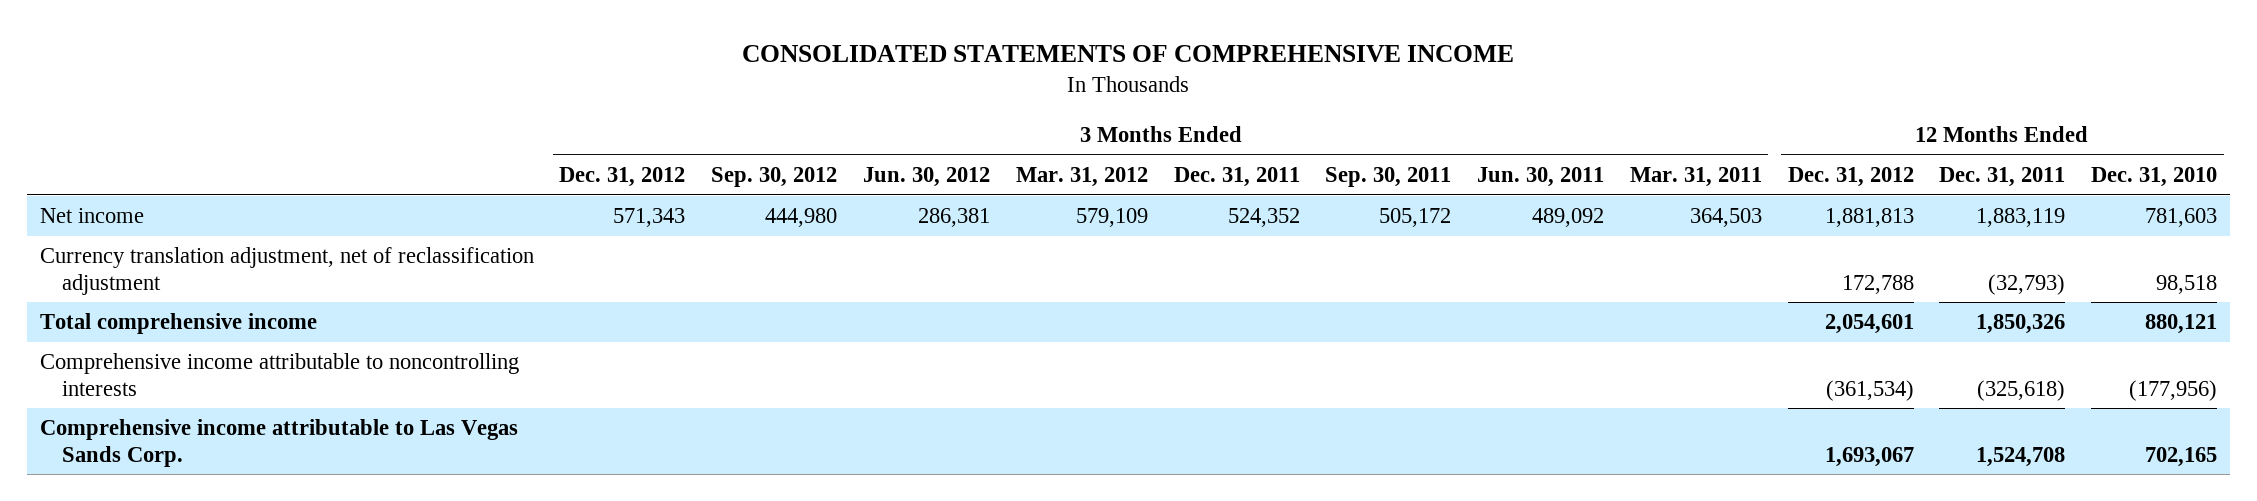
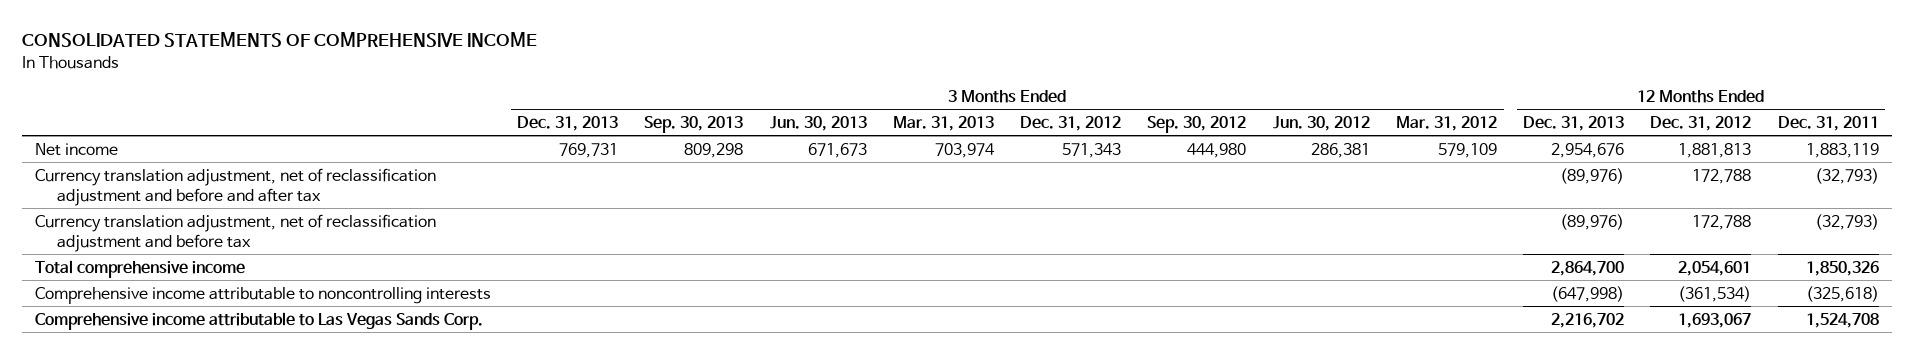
[1173,166,1300,187] Dec. 31, 2011 -> none
[1325,166,1452,187] Sep. 30, 2011 -> none
[1477,166,1605,187] Jun. 30, 2011 -> none
[1629,166,1762,187] Mar. 31, 2011 -> none
[2091,166,2218,187] Dec. 31, 2010 -> none
none -> [517,116,619,132] Dec. 31, 2013
none -> [644,116,744,134] Sep. 30, 2013
none -> [769,116,867,132] Jun. 30, 2013
none -> [892,116,994,132] Mar. 31, 2013
none -> [1523,116,1625,132] Dec. 31, 2013
[39,247,534,295] Currency translation adjustment, net of reclassification adjustment -> [34,167,436,207] Currency translation adjustment, net of reclassification adjustment and before and after tax
none -> [34,213,436,253] Currency translation adjustment, net of reclassification adjustment and before tax

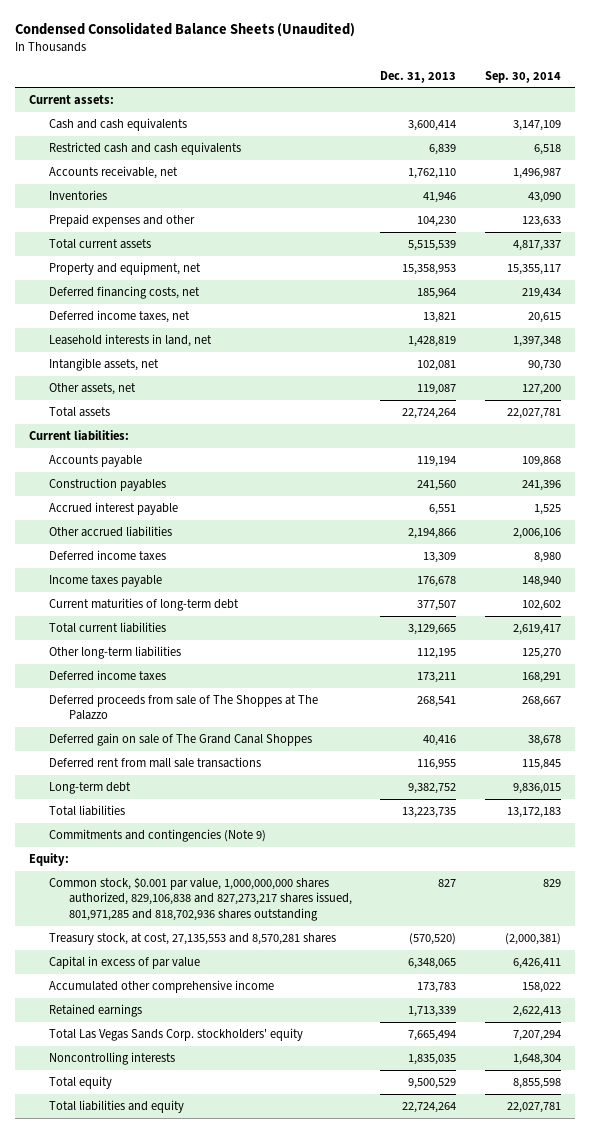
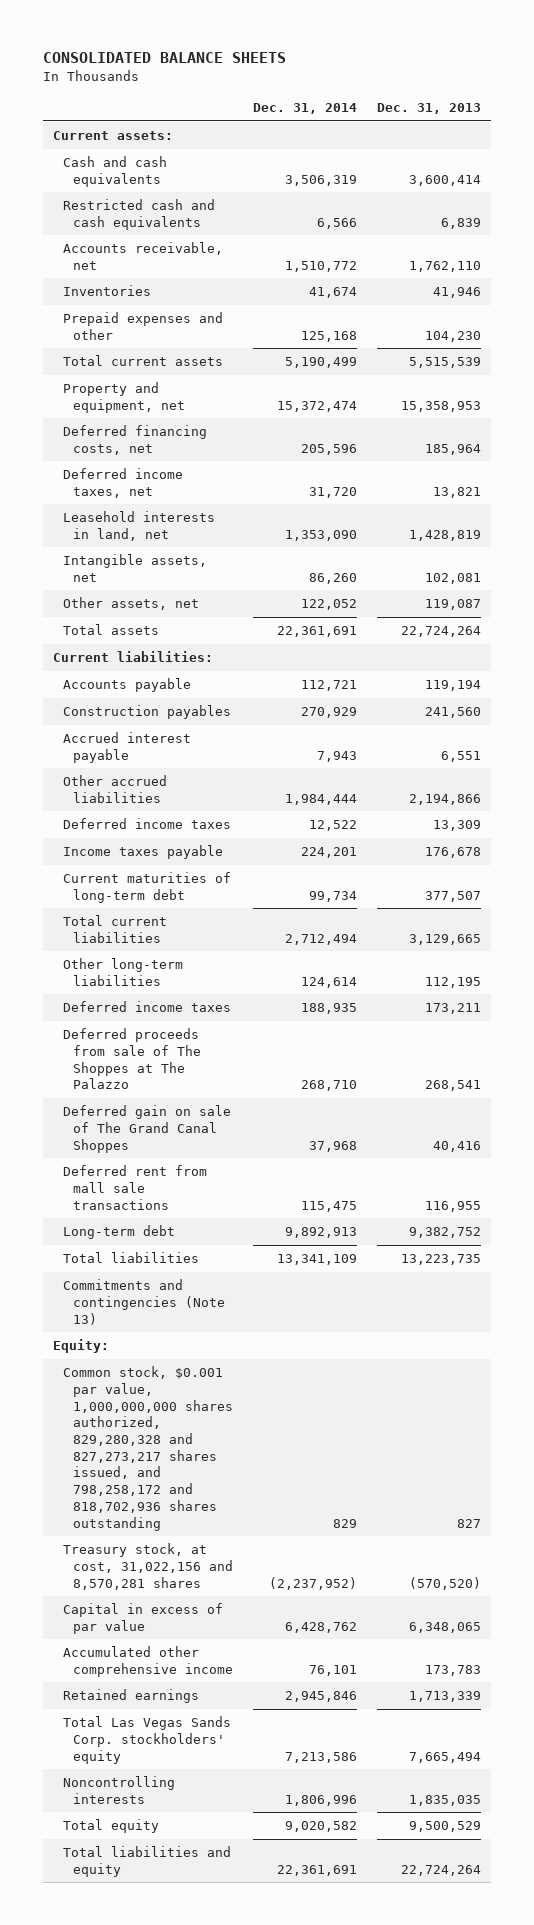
[14,22,355,38] Condensed Consolidated Balance Sheets (Unaudited) -> [42,51,286,63] CONSOLIDATED BALANCE SHEETS
[484,70,561,83] Sep. 30, 2014 -> none
none -> [253,102,358,114] Dec. 31, 2014
[48,828,266,842] Commitments and contingencies (Note 9) -> [62,1279,226,1325] Commitments and contingencies (Note 13)
[48,876,352,921] Common stock, $0.001 par value, 1,000,000,000 shares authorized, 829,106,838 and 827,273,217 shares issued, 801,971,285 and 818,702,936 shares outstanding -> [62,1366,234,1531] Common stock, $0.001 par value, 1,000,000,000 shares authorized, 829,280,328 and 827,273,217 shares issued, and 798,258,172 and 818,702,936 shares outstanding
[48,932,336,945] Treasury stock, at cost, 27,135,553 and 8,570,281 shares -> [62,1543,234,1590] Treasury stock, at cost, 31,022,156 and 8,570,281 shares

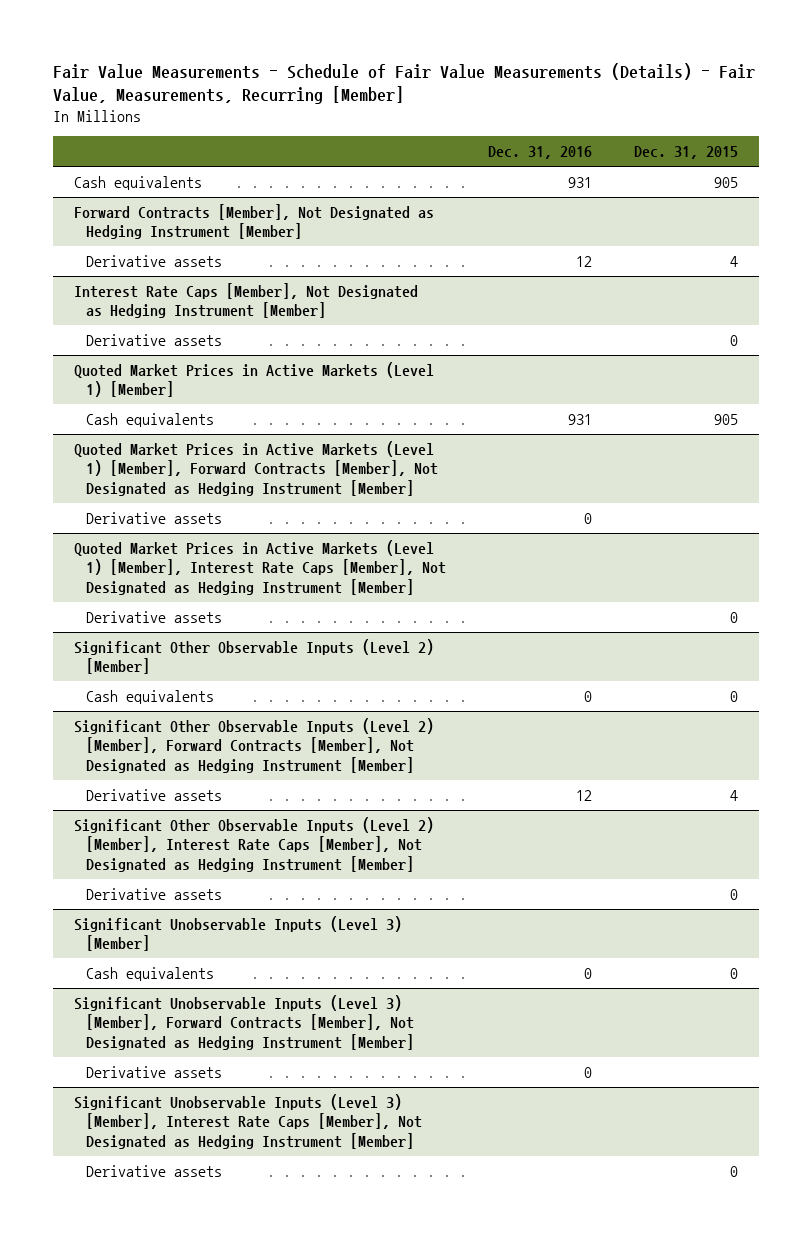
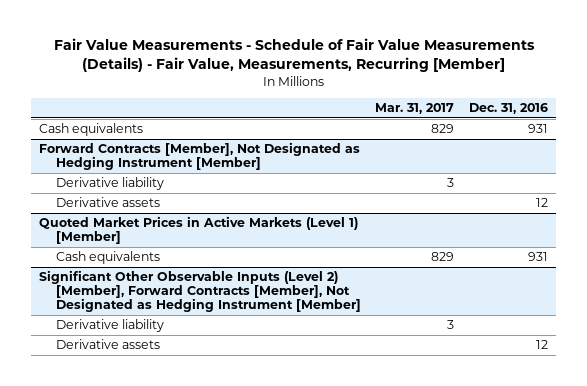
[634,146,739,160] Dec. 31, 2015 -> none
none -> [375,103,455,115] Mar. 31, 2017
none -> [55,177,164,191] Derivative liability
[73,282,418,319] Interest Rate Caps [Member], Not Designated as Hedging Instrument [Member] -> none
[86,333,223,346] Derivative assets -> none
[73,440,439,496] Quoted Market Prices in Active Markets (Level 1) [Member], Forward Contracts [Member], Not Designated as Hedging Instrument [Member] -> none
[86,511,223,524] Derivative assets -> none
[73,539,447,595] Quoted Market Prices in Active Markets (Level 1) [Member], Interest Rate Caps [Member], Not Designated as Hedging Instrument [Member] -> none
[86,610,223,623] Derivative assets -> none
[73,638,434,675] Significant Other Observable Inputs (Level 2) [Member] -> none
[86,689,215,704] Cash equivalents -> none
none -> [55,319,164,333] Derivative liability
[73,816,434,872] Significant Other Observable Inputs (Level 2) [Member], Interest Rate Caps [Member], Not Designated as Hedging Instrument [Member] -> none
[86,887,223,900] Derivative assets -> none
[73,915,402,952] Significant Unobservable Inputs (Level 3) [Member] -> none
[86,966,215,981] Cash equivalents -> none
[73,994,415,1050] Significant Unobservable Inputs (Level 3) [Member], Forward Contracts [Member], Not Designated as Hedging Instrument [Member] -> none
[86,1065,223,1078] Derivative assets -> none
[73,1093,423,1149] Significant Unobservable Inputs (Level 3) [Member], Interest Rate Caps [Member], Not Designated as Hedging Instrument [Member] -> none
[86,1164,223,1177] Derivative assets -> none

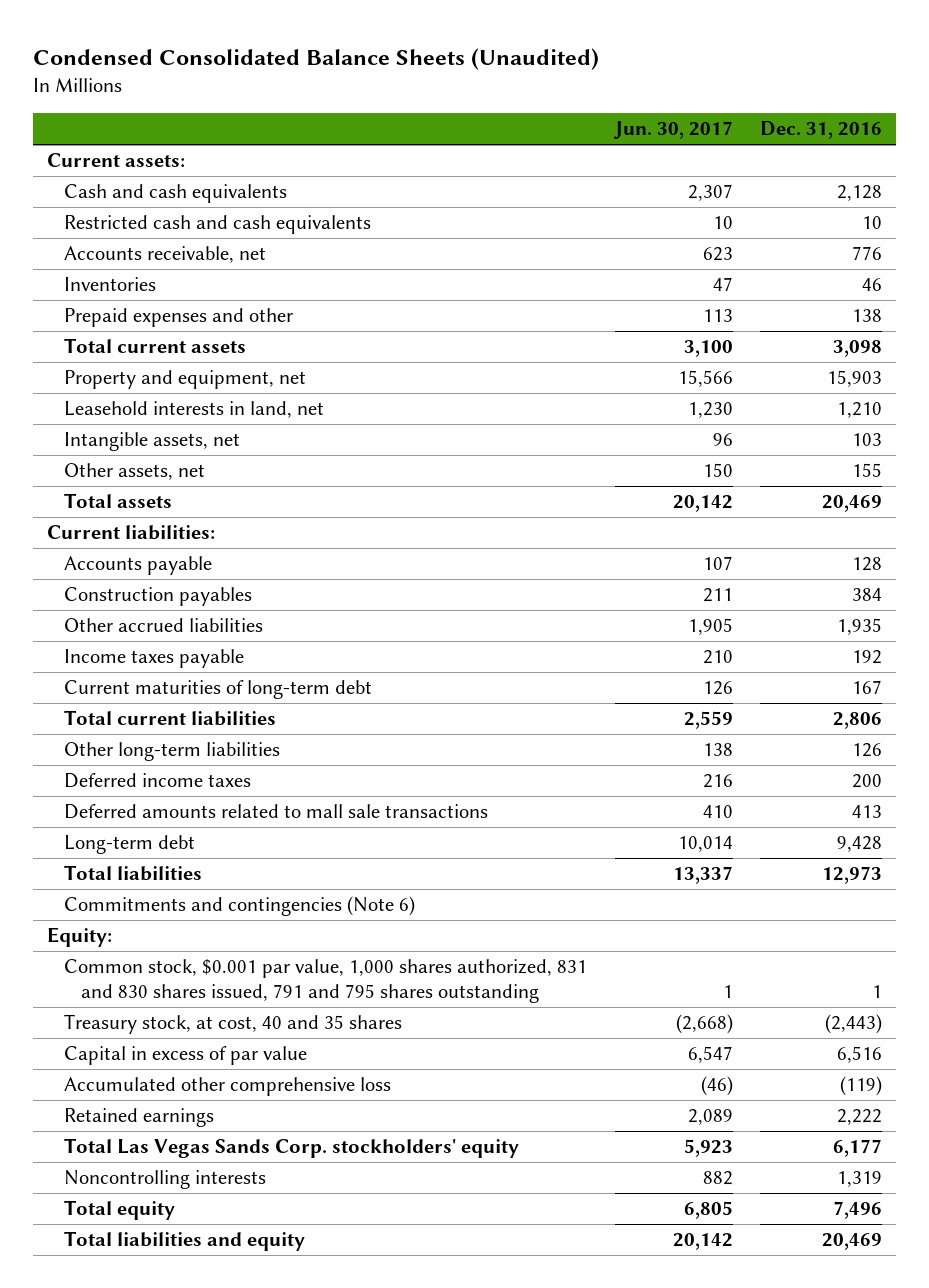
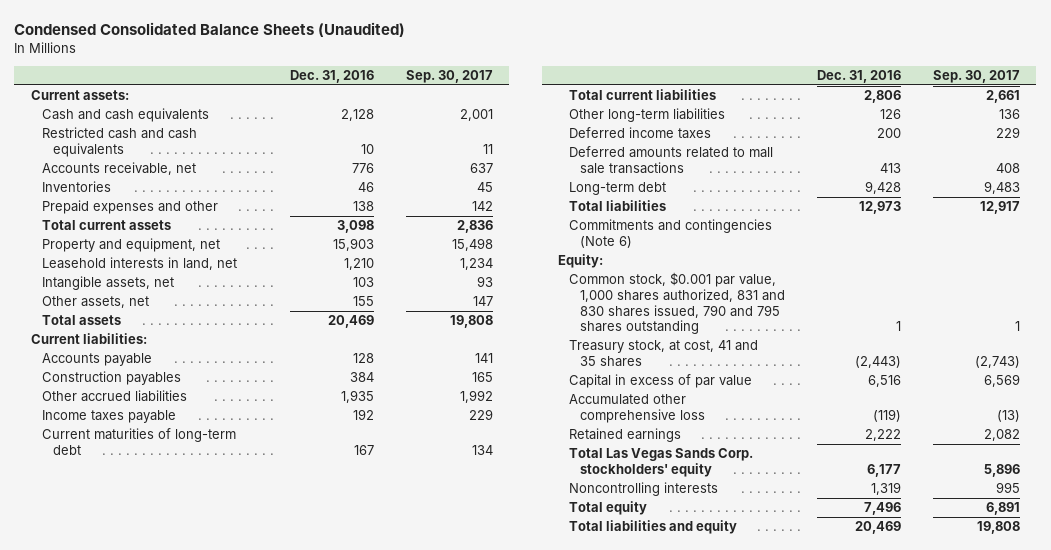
[612,121,733,140] Jun. 30, 2017 -> none
none -> [405,70,493,84] Sep. 30, 2017
[64,959,588,1004] Common stock, $0.001 par value, 1,000 shares authorized, 831 and 830 shares issued, 791 and 795 shares outstanding -> [569,272,786,335] Common stock, $0.001 par value, 1,000 shares authorized, 831 and 830 shares issued, 790 and 795 shares outstanding
[64,1014,403,1035] Treasury stock, at cost, 40 and 35 shares -> [569,340,759,367] Treasury stock, at cost, 41 and 35 shares

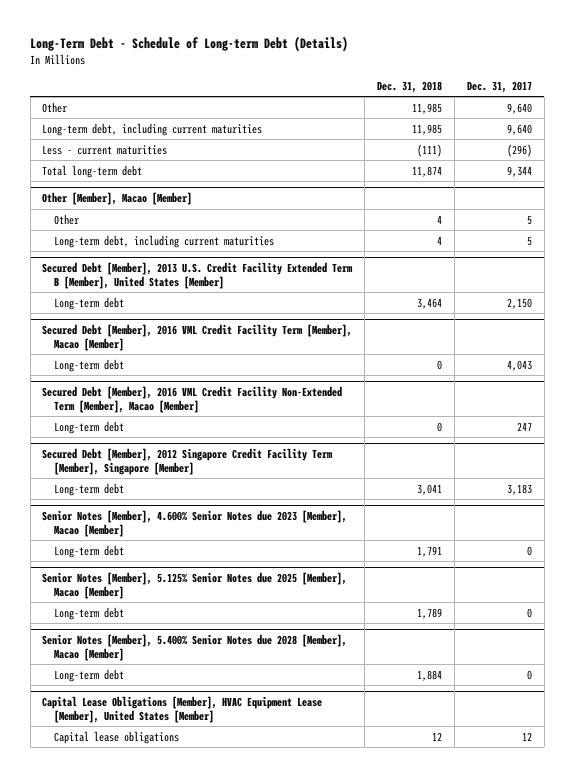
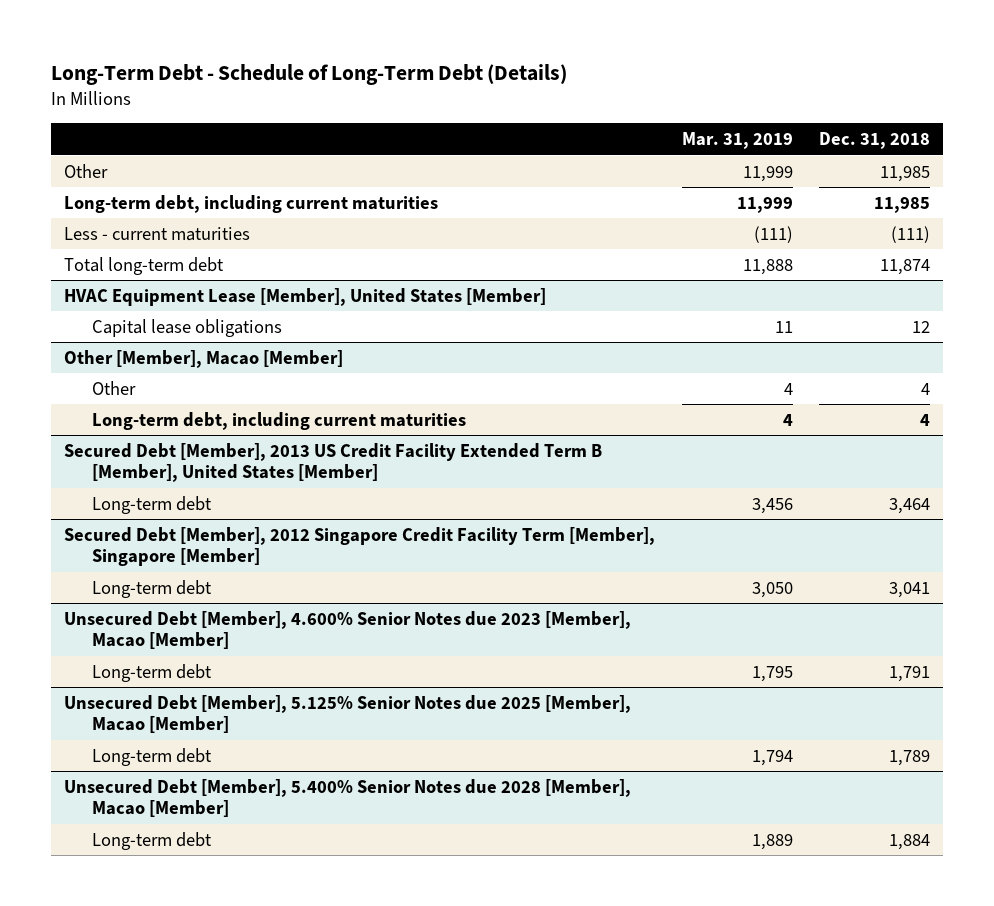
[30,36,349,53] Long-Term Debt - Schedule of Long-term Debt (Details) -> [50,63,567,85] Long-Term Debt - Schedule of Long-Term Debt (Details)
[466,81,532,94] Dec. 31, 2017 -> none
none -> [681,132,793,150] Mar. 31, 2019
none -> [64,287,547,306] HVAC Equipment Lease [Member], United States [Member]
none -> [91,318,282,337] Capital lease obligations
[42,262,354,289] Secured Debt [Member], 2013 U.S. Credit Facility Extended Term B [Member], United States [Member] -> [64,442,603,483] Secured Debt [Member], 2013 US Credit Facility Extended Term B [Member], United States [Member]
[42,324,353,351] Secured Debt [Member], 2016 VML Credit Facility Term [Member], Macao [Member] -> none
[54,358,125,372] Long-term debt -> none
[42,386,343,413] Secured Debt [Member], 2016 VML Credit Facility Non-Extended Term [Member], Macao [Member] -> none
[54,420,125,434] Long-term debt -> none
[42,510,348,537] Senior Notes [Member], 4.600% Senior Notes due 2023 [Member], Macao [Member] -> [64,610,632,650] Unsecured Debt [Member], 4.600% Senior Notes due 2023 [Member], Macao [Member]
[42,572,348,599] Senior Notes [Member], 5.125% Senior Notes due 2025 [Member], Macao [Member] -> [64,694,632,734] Unsecured Debt [Member], 5.125% Senior Notes due 2025 [Member], Macao [Member]
[42,634,348,661] Senior Notes [Member], 5.400% Senior Notes due 2028 [Member], Macao [Member] -> [64,778,632,818] Unsecured Debt [Member], 5.400% Senior Notes due 2028 [Member], Macao [Member]
[42,696,323,723] Capital Lease Obligations [Member], HVAC Equipment Lease [Member], United States [Member] -> none
[54,730,180,744] Capital lease obligations -> none

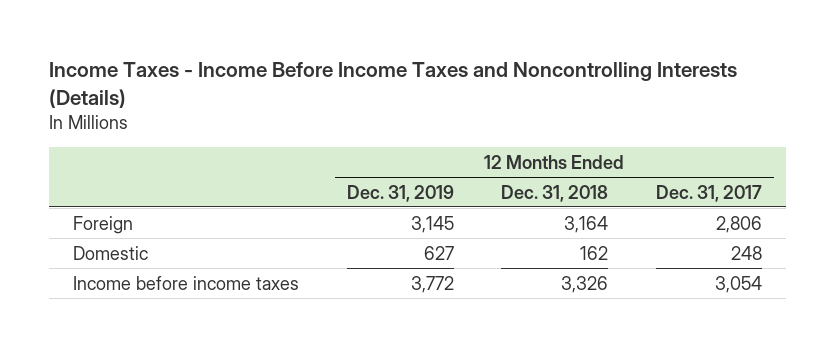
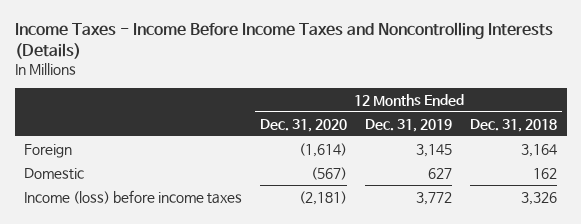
[656,184,763,202] Dec. 31, 2017 -> none
none -> [259,118,347,132] Dec. 31, 2020
[73,275,300,290] Income before income taxes -> [23,189,242,204] Income (loss) before income taxes

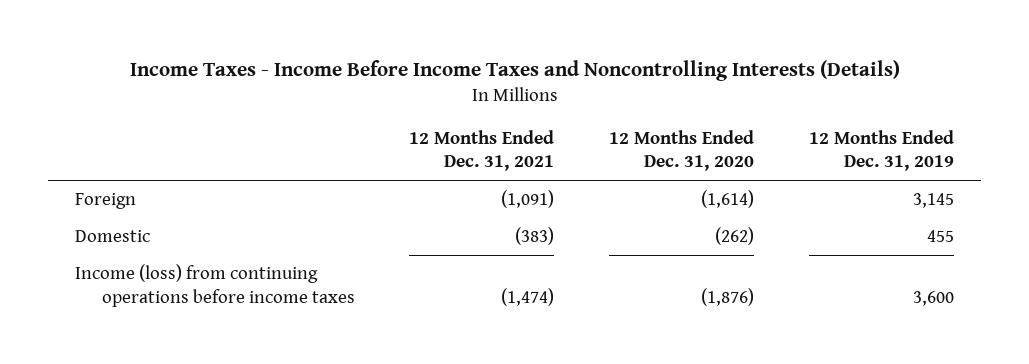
[470,118,558,132] Dec. 31, 2018 -> none
none -> [409,129,555,172] 12 Months Ended Dec. 31, 2021
[310,166,347,180] (567) -> [715,227,755,246] (262)
[428,167,453,179] 627 -> [926,230,954,243] 455
[23,189,242,204] Income (loss) before income taxes -> [75,264,355,308] Income (loss) from continuing operations before income taxes
[298,190,347,205] (2,181) -> [701,288,755,307] (1,876)
[416,191,453,205] 3,772 -> [912,291,954,307] 3,600

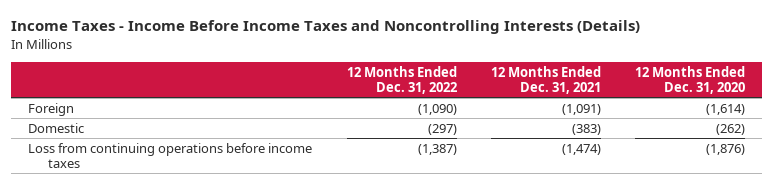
[808,129,954,172] 12 Months Ended Dec. 31, 2019 -> none
none -> [346,65,457,94] 12 Months Ended Dec. 31, 2022
[75,264,355,308] Income (loss) from continuing operations before income taxes -> [28,142,313,168] Loss from continuing operations before income taxes

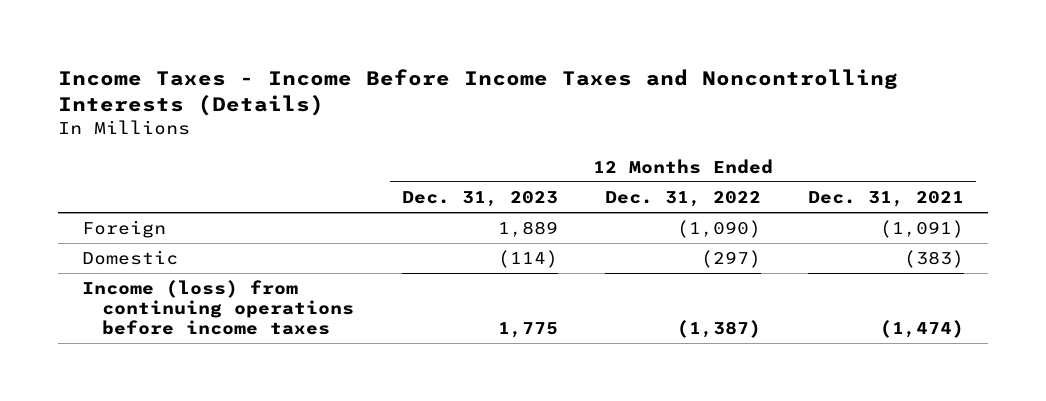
[634,65,745,94] 12 Months Ended Dec. 31, 2020 -> none
none -> [401,190,558,207] Dec. 31, 2023
[28,142,313,168] Loss from continuing operations before income taxes -> [81,280,355,336] Income (loss) from continuing operations before income taxes

